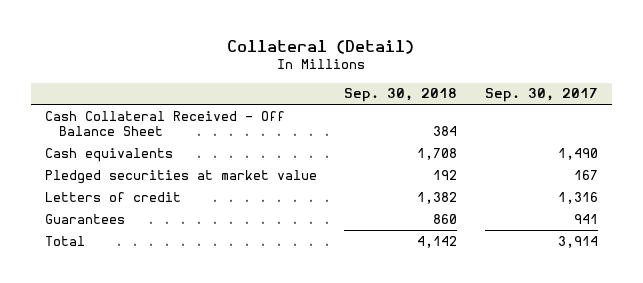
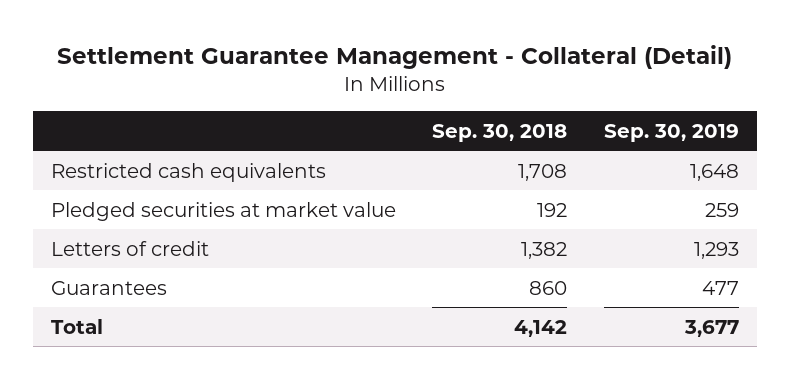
[227,39,415,54] Collateral (Detail) -> [56,45,732,70] Settlement Guarantee Management - Collateral (Detail)
[484,88,598,103] Sep. 30, 2017 -> none
none -> [603,123,739,142] Sep. 30, 2019
[44,110,285,137] Cash Collateral Received - Off Balance Sheet -> none
[44,147,173,162] Cash equivalents -> [51,162,327,182] Restricted cash equivalents

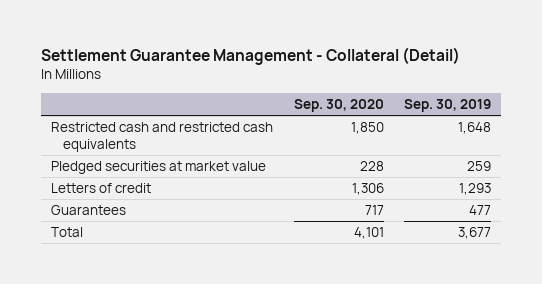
[432,123,568,142] Sep. 30, 2018 -> none
none -> [293,98,384,112] Sep. 30, 2020
[51,162,327,182] Restricted cash equivalents -> [50,122,273,152] Restricted cash and restricted cash equivalents

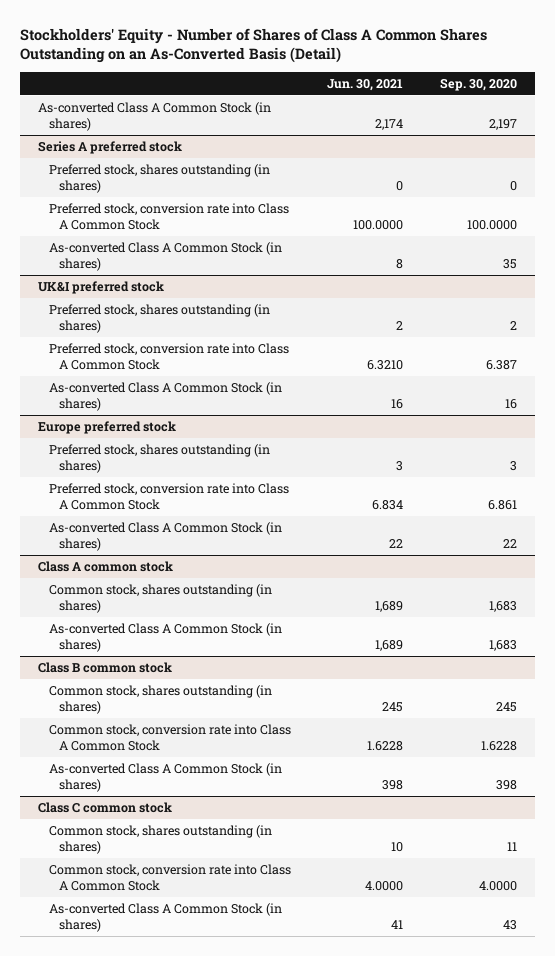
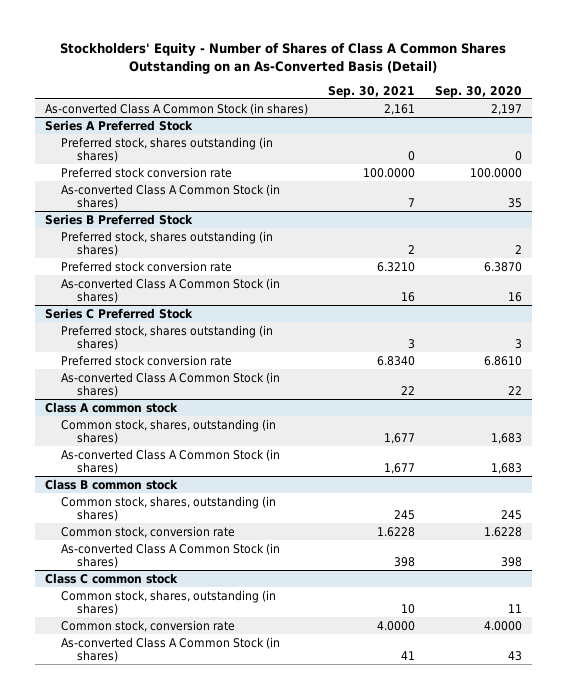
[327,78,404,91] Jun. 30, 2021 -> none
none -> [327,85,415,98] Sep. 30, 2021
[38,140,183,154] Series A preferred stock -> [45,119,194,131] Series A Preferred Stock
[48,202,289,230] Preferred stock, conversion rate into Class A Common Stock -> [60,166,232,178] Preferred stock conversion rate
[38,280,165,294] UK&I preferred stock -> [45,213,194,225] Series B Preferred Stock
[48,342,289,370] Preferred stock, conversion rate into Class A Common Stock -> [60,260,232,272] Preferred stock conversion rate
[485,359,517,370] 6.387 -> [483,261,522,272] 6.3870
[38,420,177,434] Europe preferred stock -> [45,307,194,319] Series C Preferred Stock
[48,482,289,510] Preferred stock, conversion rate into Class A Common Stock -> [60,354,232,366] Preferred stock conversion rate
[487,499,517,510] 6.861 -> [483,355,522,366] 6.8610
[48,583,272,613] Common stock, shares outstanding (in shares) -> [60,418,276,445] Common stock, shares, outstanding (in shares)
[48,684,272,714] Common stock, shares outstanding (in shares) -> [60,495,276,522] Common stock, shares, outstanding (in shares)
[48,723,291,751] Common stock, conversion rate into Class A Common Stock -> [60,525,235,538] Common stock, conversion rate
[48,824,272,854] Common stock, shares outstanding (in shares) -> [60,589,276,616] Common stock, shares, outstanding (in shares)
[48,863,291,891] Common stock, conversion rate into Class A Common Stock -> [60,619,235,632] Common stock, conversion rate

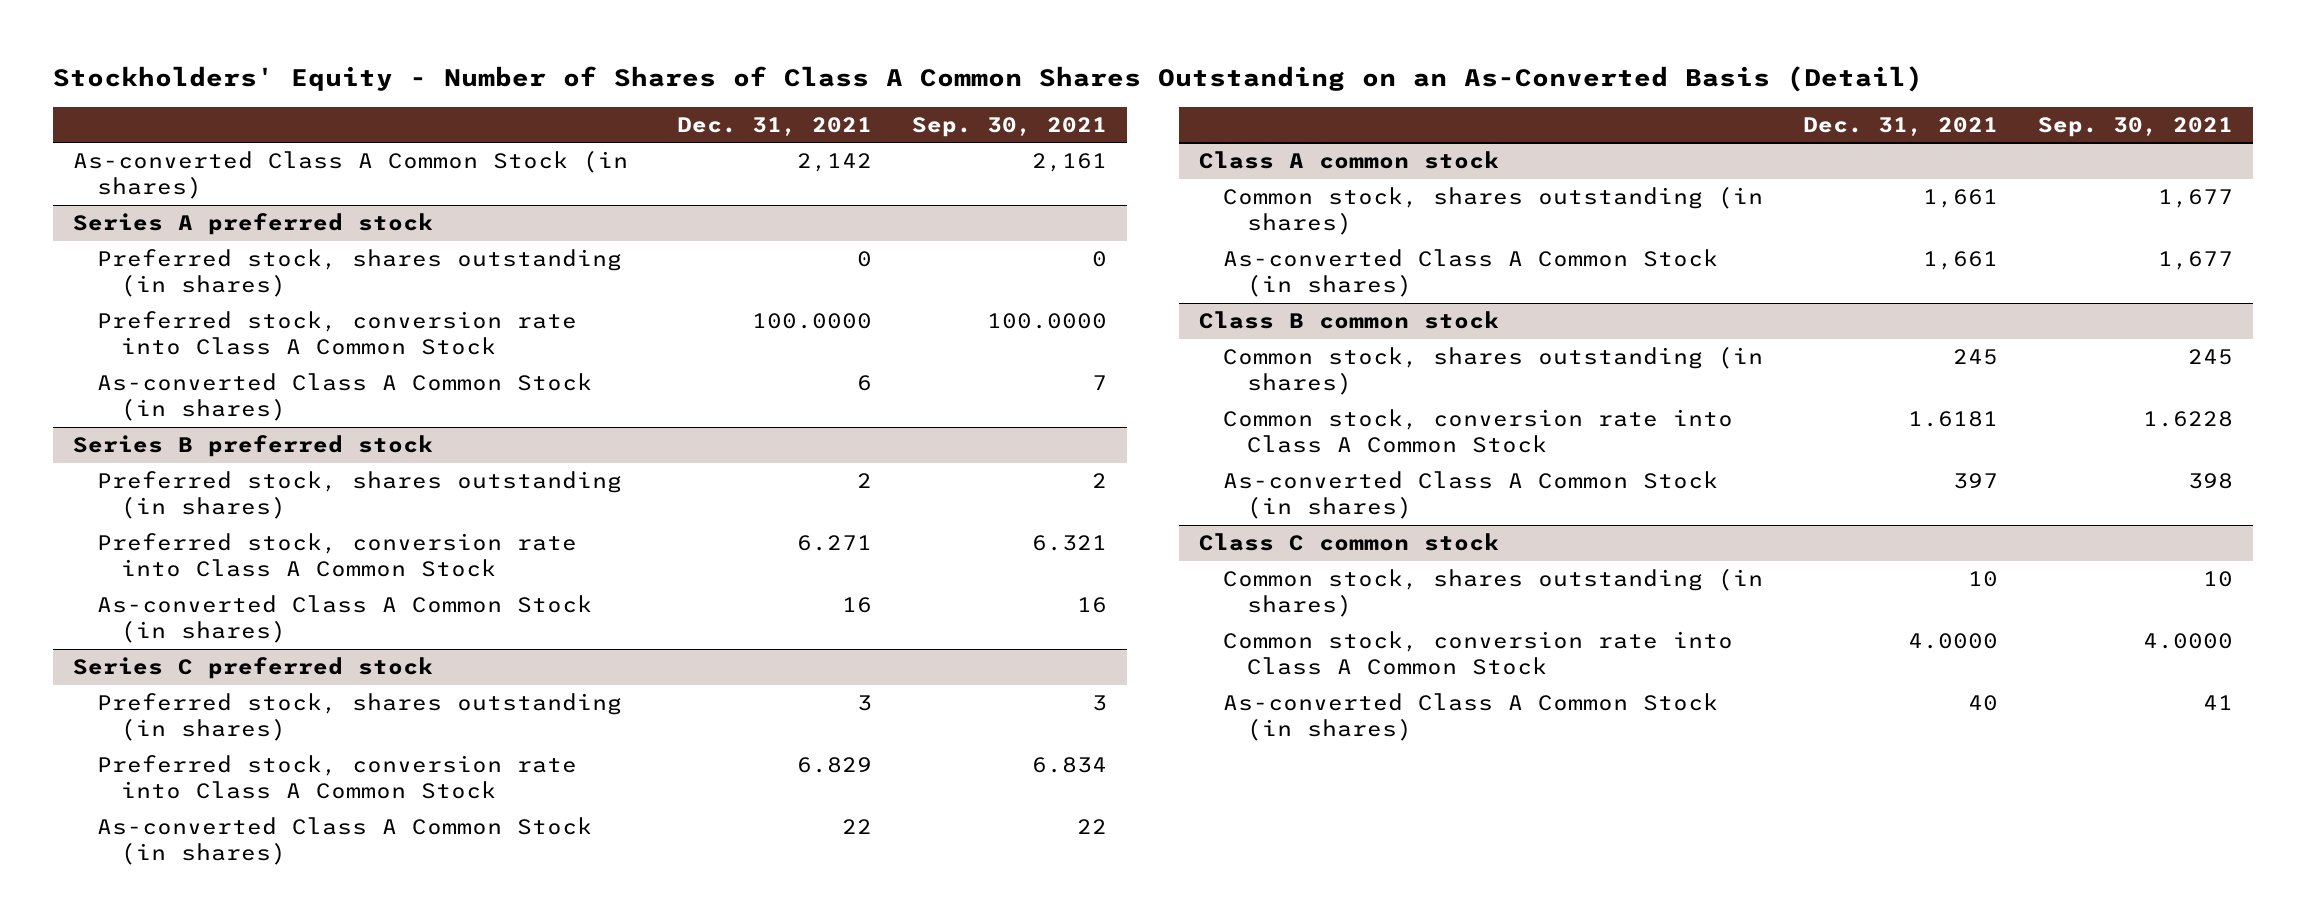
[434,85,522,98] Sep. 30, 2020 -> none
none -> [677,116,873,136] Dec. 31, 2021
[45,119,194,131] Series A Preferred Stock -> [73,213,434,236] Series A preferred stock
[60,166,232,178] Preferred stock conversion rate -> [97,311,578,356] Preferred stock, conversion rate into Class A Common Stock
[45,213,194,225] Series B Preferred Stock -> [73,435,434,458] Series B preferred stock
[60,260,232,272] Preferred stock conversion rate -> [97,533,578,578] Preferred stock, conversion rate into Class A Common Stock
[376,261,415,272] 6.3210 -> [1032,535,1108,552] 6.321
[45,307,194,319] Series C Preferred Stock -> [73,657,434,680] Series C preferred stock
[60,354,232,366] Preferred stock conversion rate -> [97,755,578,800] Preferred stock, conversion rate into Class A Common Stock
[376,355,415,366] 6.8340 -> [1032,757,1108,774] 6.834
[60,418,276,445] Common stock, shares, outstanding (in shares) -> [1223,186,1764,236] Common stock, shares outstanding (in shares)
[60,495,276,522] Common stock, shares, outstanding (in shares) -> [1223,346,1764,396] Common stock, shares outstanding (in shares)
[60,525,235,538] Common stock, conversion rate -> [1223,409,1734,454] Common stock, conversion rate into Class A Common Stock
[60,589,276,616] Common stock, shares, outstanding (in shares) -> [1223,568,1764,618] Common stock, shares outstanding (in shares)
[60,619,235,632] Common stock, conversion rate -> [1223,631,1734,676] Common stock, conversion rate into Class A Common Stock

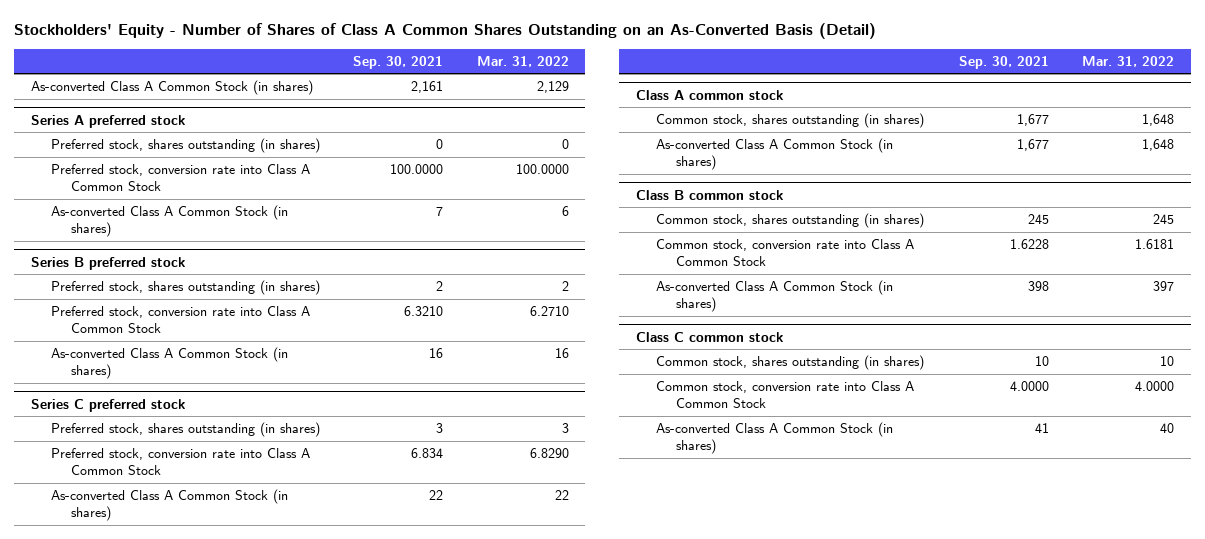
[677,116,873,136] Dec. 31, 2021 -> none
none -> [476,55,569,67] Mar. 31, 2022
[1032,535,1108,552] 6.321 -> [404,306,444,317] 6.3210

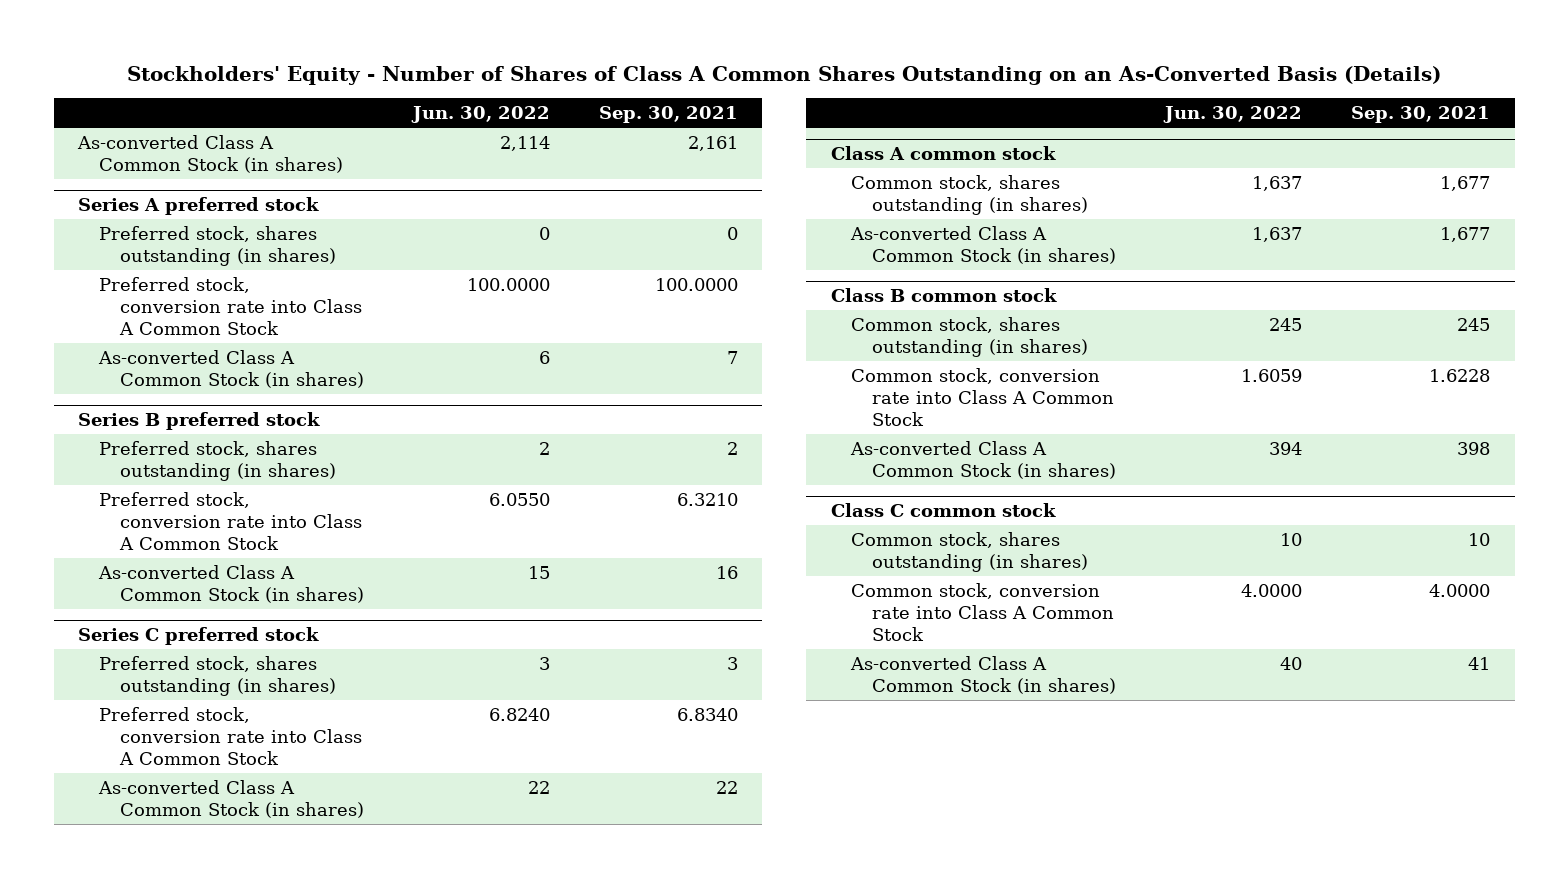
[14,23,877,40] Stockholders' Equity - Number of Shares of Class A Common Shares Outstanding on an As-Converted Basis (Detail) -> [127,65,1442,85] Stockholders' Equity - Number of Shares of Class A Common Shares Outstanding on an As-Converted Basis (Details)
[476,55,569,67] Mar. 31, 2022 -> none
none -> [410,106,550,124] Jun. 30, 2022
[411,448,444,459] 6.834 -> [676,707,738,721] 6.8340

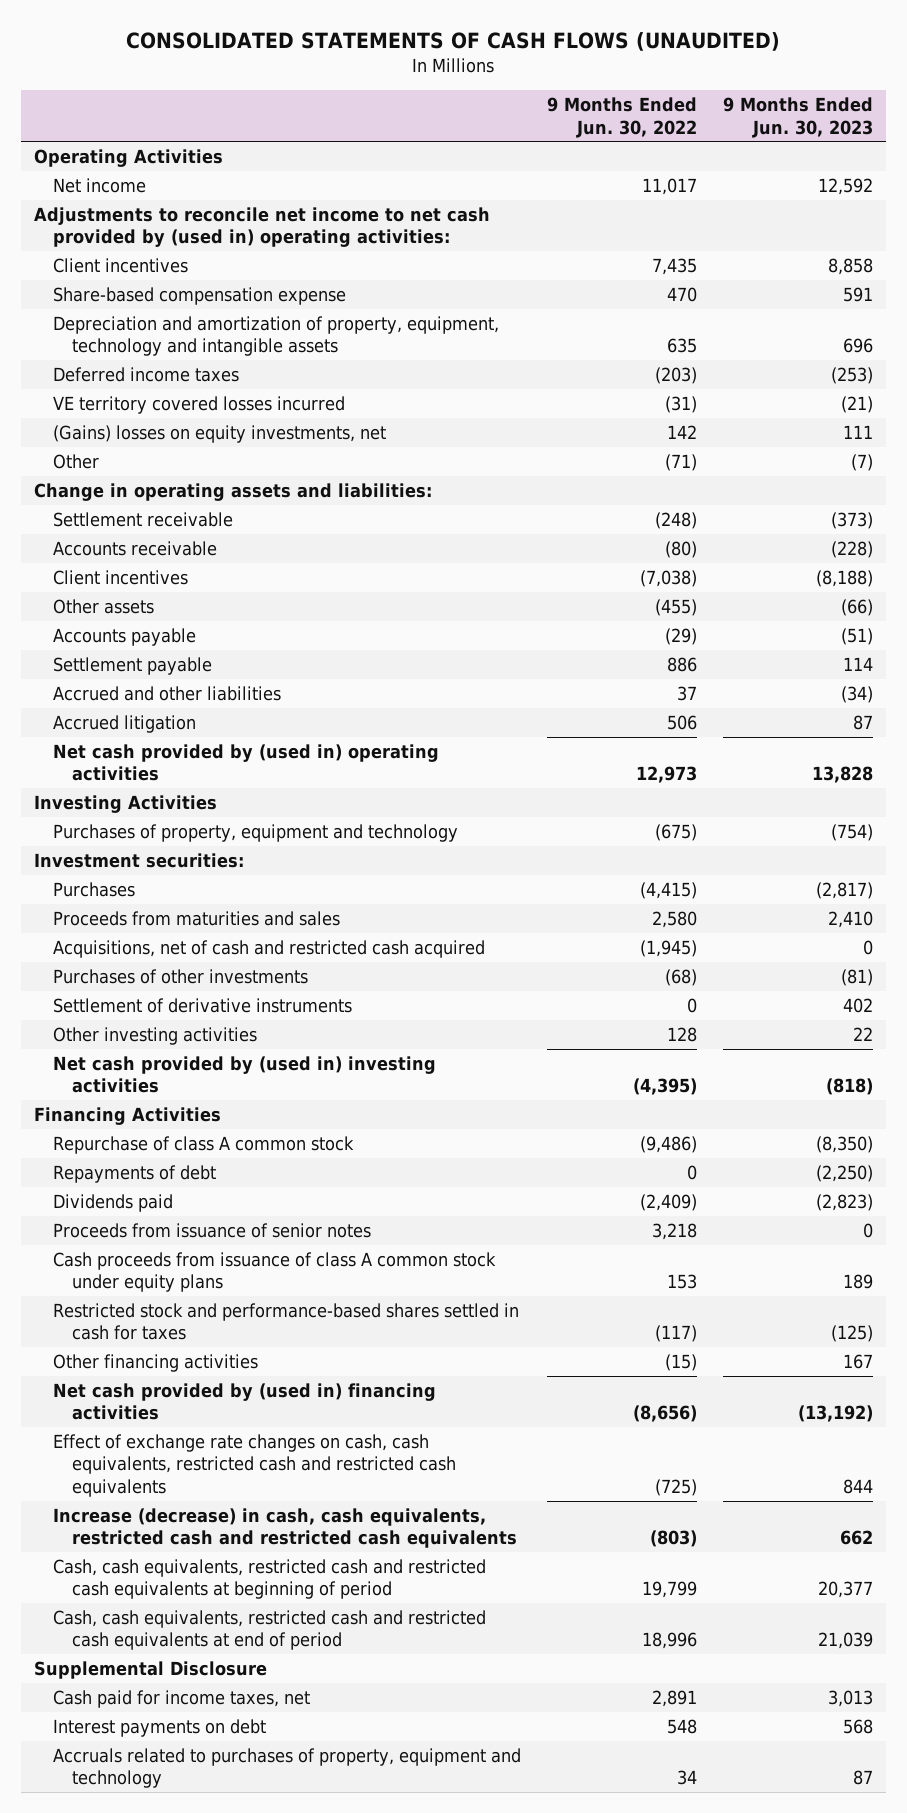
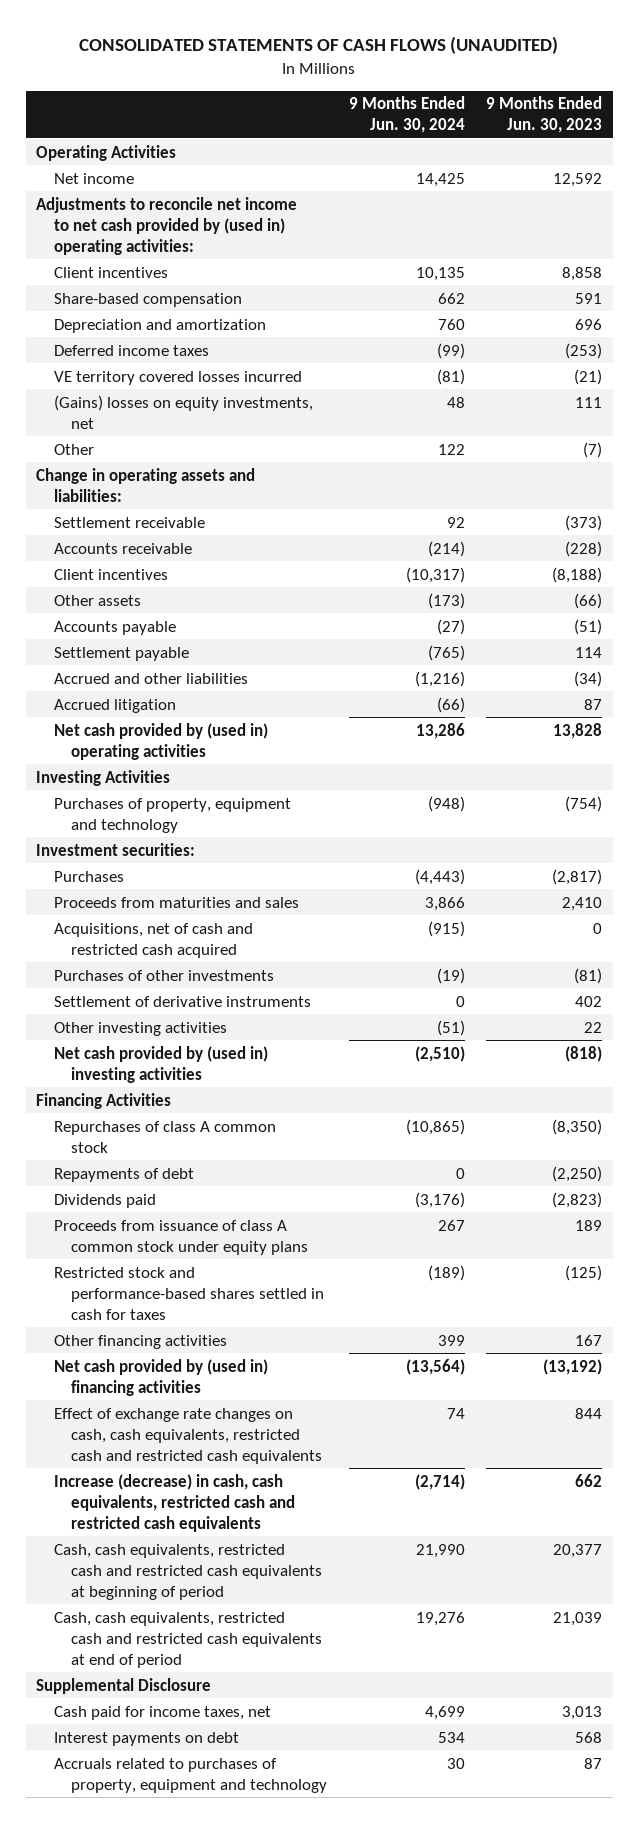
[546,97,697,138] 9 Months Ended Jun. 30, 2022 -> none
none -> [348,96,465,134] 9 Months Ended Jun. 30, 2024
[52,286,346,305] Share-based compensation expense -> [53,292,242,307] Share-based compensation
[52,315,499,357] Depreciation and amortization of property, equipment, technology and intangible assets -> [53,318,266,333] Depreciation and amortization
[52,1135,354,1154] Repurchase of class A common stock -> [53,1120,276,1153] Repurchases of class A common stock
[52,1222,371,1238] Proceeds from issuance of senior notes -> none
[52,1251,496,1293] Cash proceeds from issuance of class A common stock under equity plans -> [53,1219,309,1255] Proceeds from issuance of class A common stock under equity plans

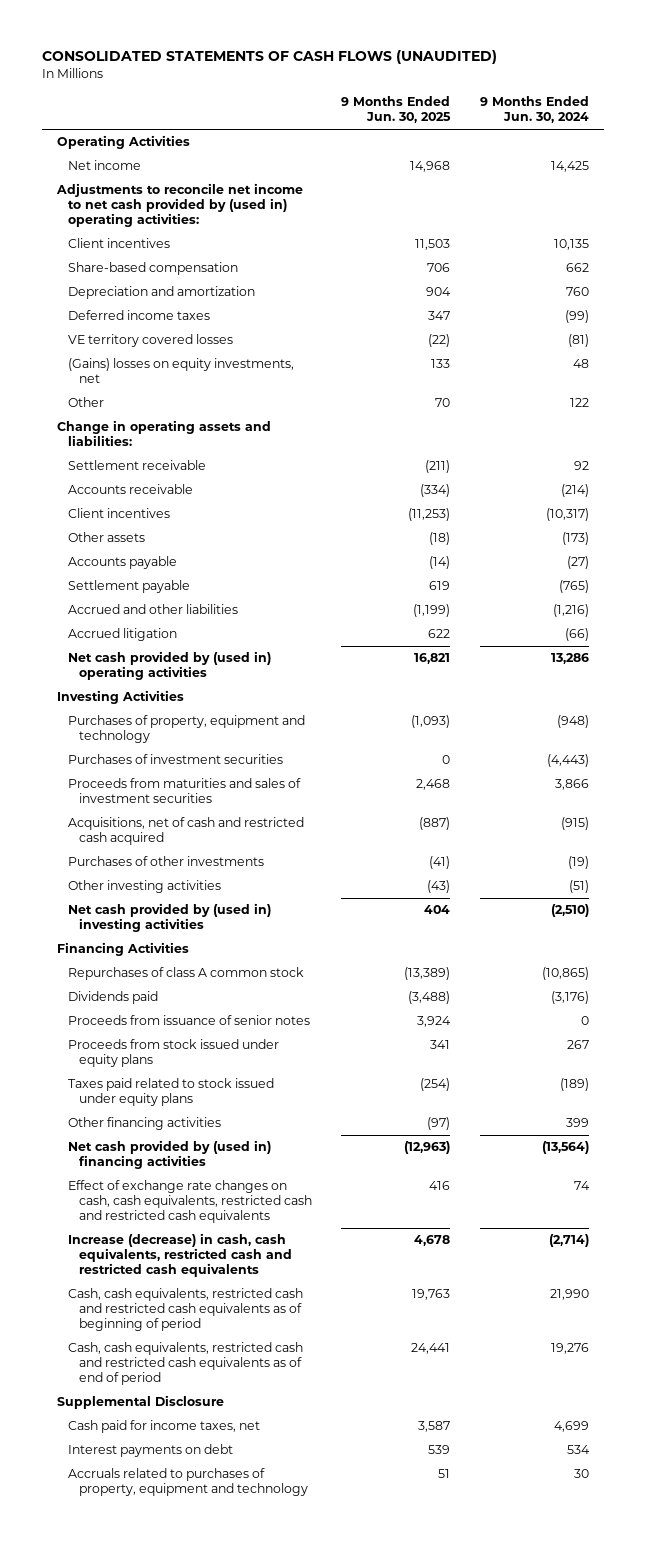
[486,96,603,134] 9 Months Ended Jun. 30, 2023 -> none
none -> [341,96,452,124] 9 Months Ended Jun. 30, 2025
[53,370,302,385] VE territory covered losses incurred -> [67,334,233,348] VE territory covered losses
[36,842,196,856] Investment securities: -> none
[53,870,124,882] Purchases -> [67,754,283,765] Purchases of investment securities
[53,896,299,908] Proceeds from maturities and sales -> [67,778,301,804] Proceeds from maturities and sales of investment securities
[53,995,311,1007] Settlement of derivative instruments -> none
[53,1167,194,1182] Repayments of debt -> none
none -> [67,1015,310,1026] Proceeds from issuance of senior notes
[53,1219,309,1255] Proceeds from issuance of class A common stock under equity plans -> [67,1039,279,1068] Proceeds from stock issued under equity plans
[53,1266,325,1320] Restricted stock and performance-based shares settled in cash for taxes -> [67,1078,274,1107] Taxes paid related to stock issued under equity plans
[53,1543,323,1600] Cash, cash equivalents, restricted cash and restricted cash equivalents at beginning of period -> [67,1288,303,1332] Cash, cash equivalents, restricted cash and restricted cash equivalents as of beginning of period
[53,1611,323,1668] Cash, cash equivalents, restricted cash and restricted cash equivalents at end of period -> [67,1342,303,1386] Cash, cash equivalents, restricted cash and restricted cash equivalents as of end of period

